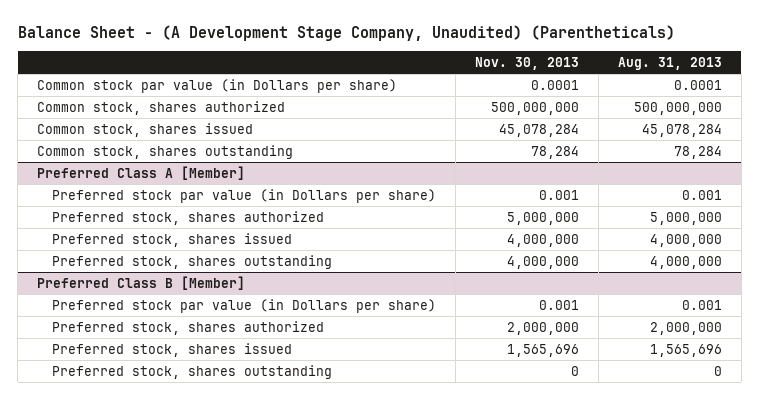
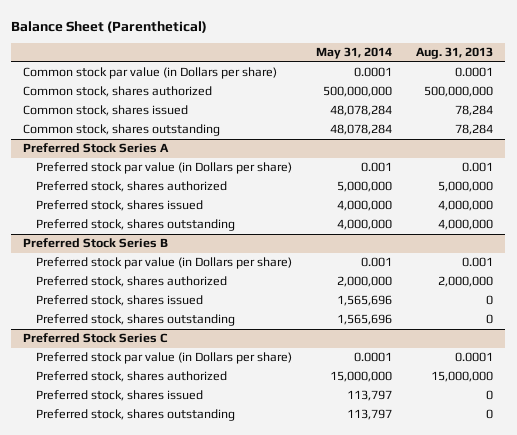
[17,25,675,42] Balance Sheet - (A Development Stage Company, Unaudited) (Parentheticals) -> [11,20,208,33] Balance Sheet (Parenthetical)
[474,56,579,70] Nov. 30, 2013 -> none
none -> [316,47,393,60] May 31, 2014
[641,123,722,137] 45,078,284 -> [455,105,494,117] 78,284
[37,165,246,180] Preferred Class A [Member] -> none
none -> [23,143,170,154] Preferred Stock Series A
[37,275,246,290] Preferred Class B [Member] -> none
none -> [23,238,169,249] Preferred Stock Series B
[649,343,722,357] 1,565,696 -> [486,295,494,306] 0
none -> [23,333,169,344] Preferred Stock Series C
none -> [35,352,292,365] Preferred stock par value (in Dollars per share)
none -> [35,371,227,383] Preferred stock, shares authorized
none -> [35,390,203,402] Preferred stock, shares issued
none -> [35,409,235,422] Preferred stock, shares outstanding

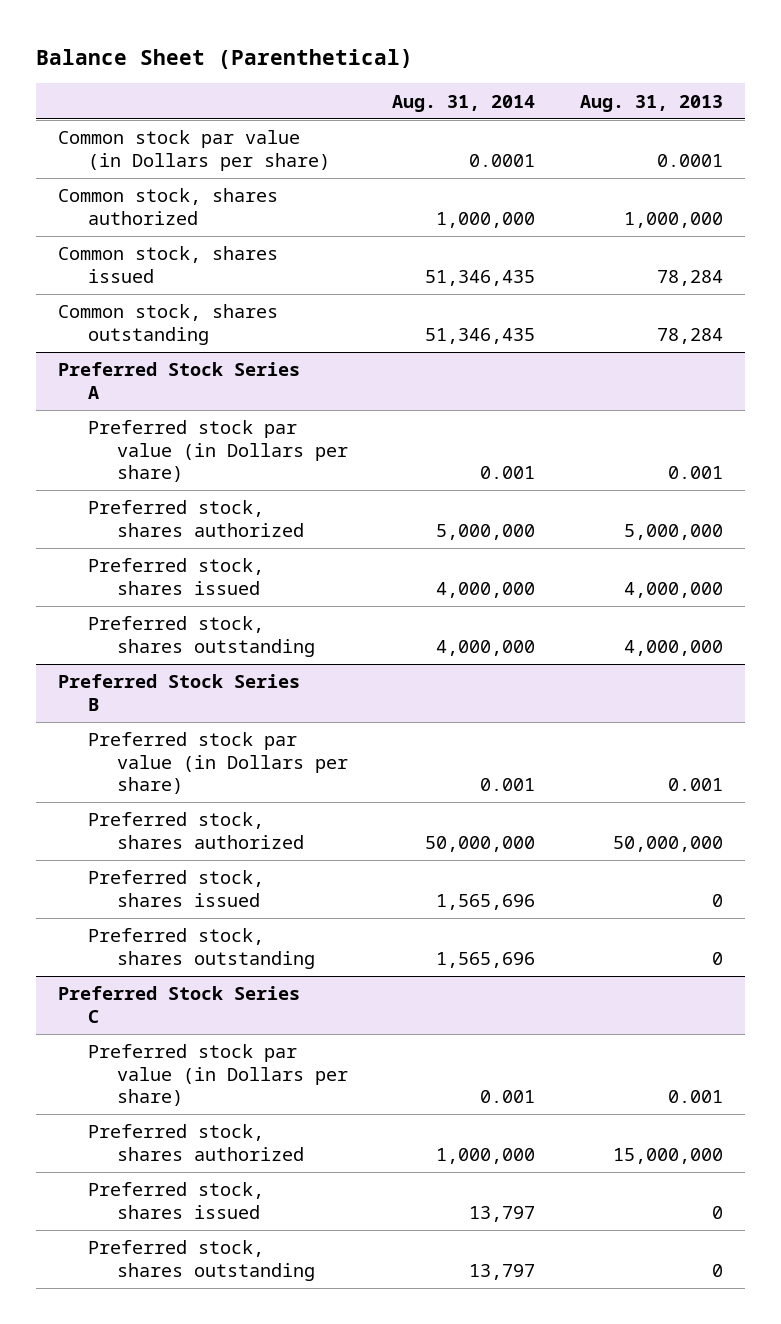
[316,47,393,60] May 31, 2014 -> none
none -> [392,94,536,112] Aug. 31, 2014
[424,86,494,98] 500,000,000 -> [623,211,723,228] 1,000,000
[438,276,494,288] 2,000,000 -> [612,835,723,852] 50,000,000
[455,352,494,363] 0.0001 -> [667,1089,723,1103] 0.001

